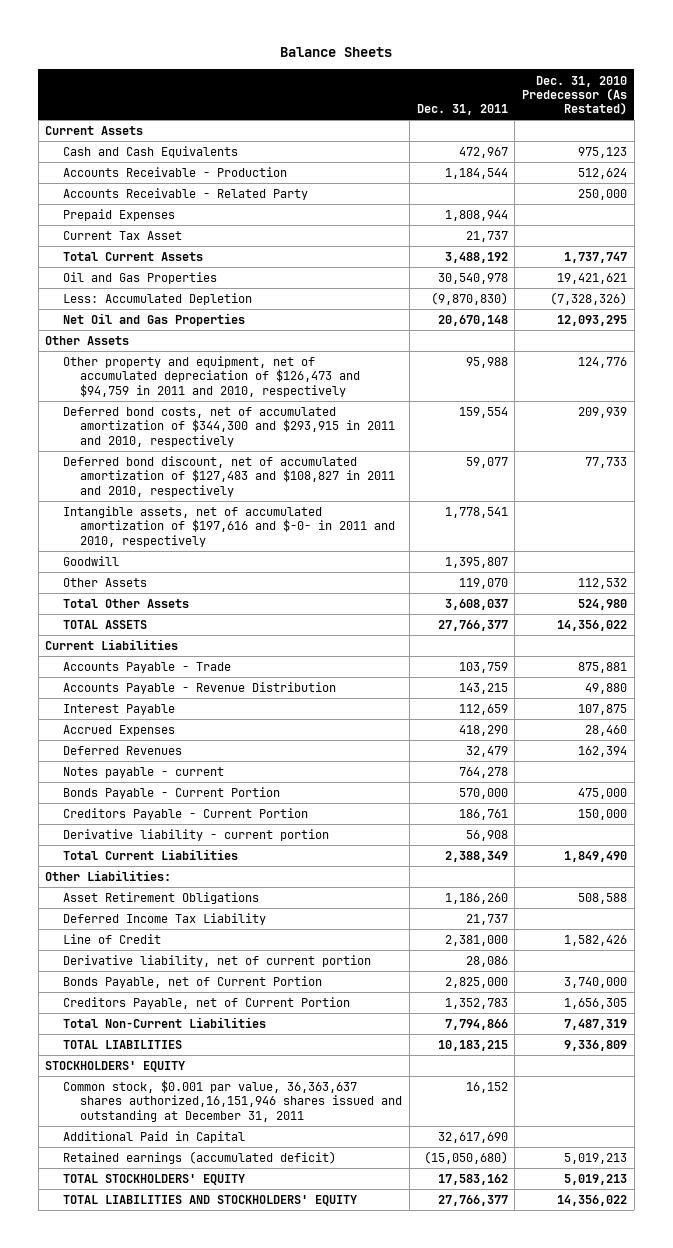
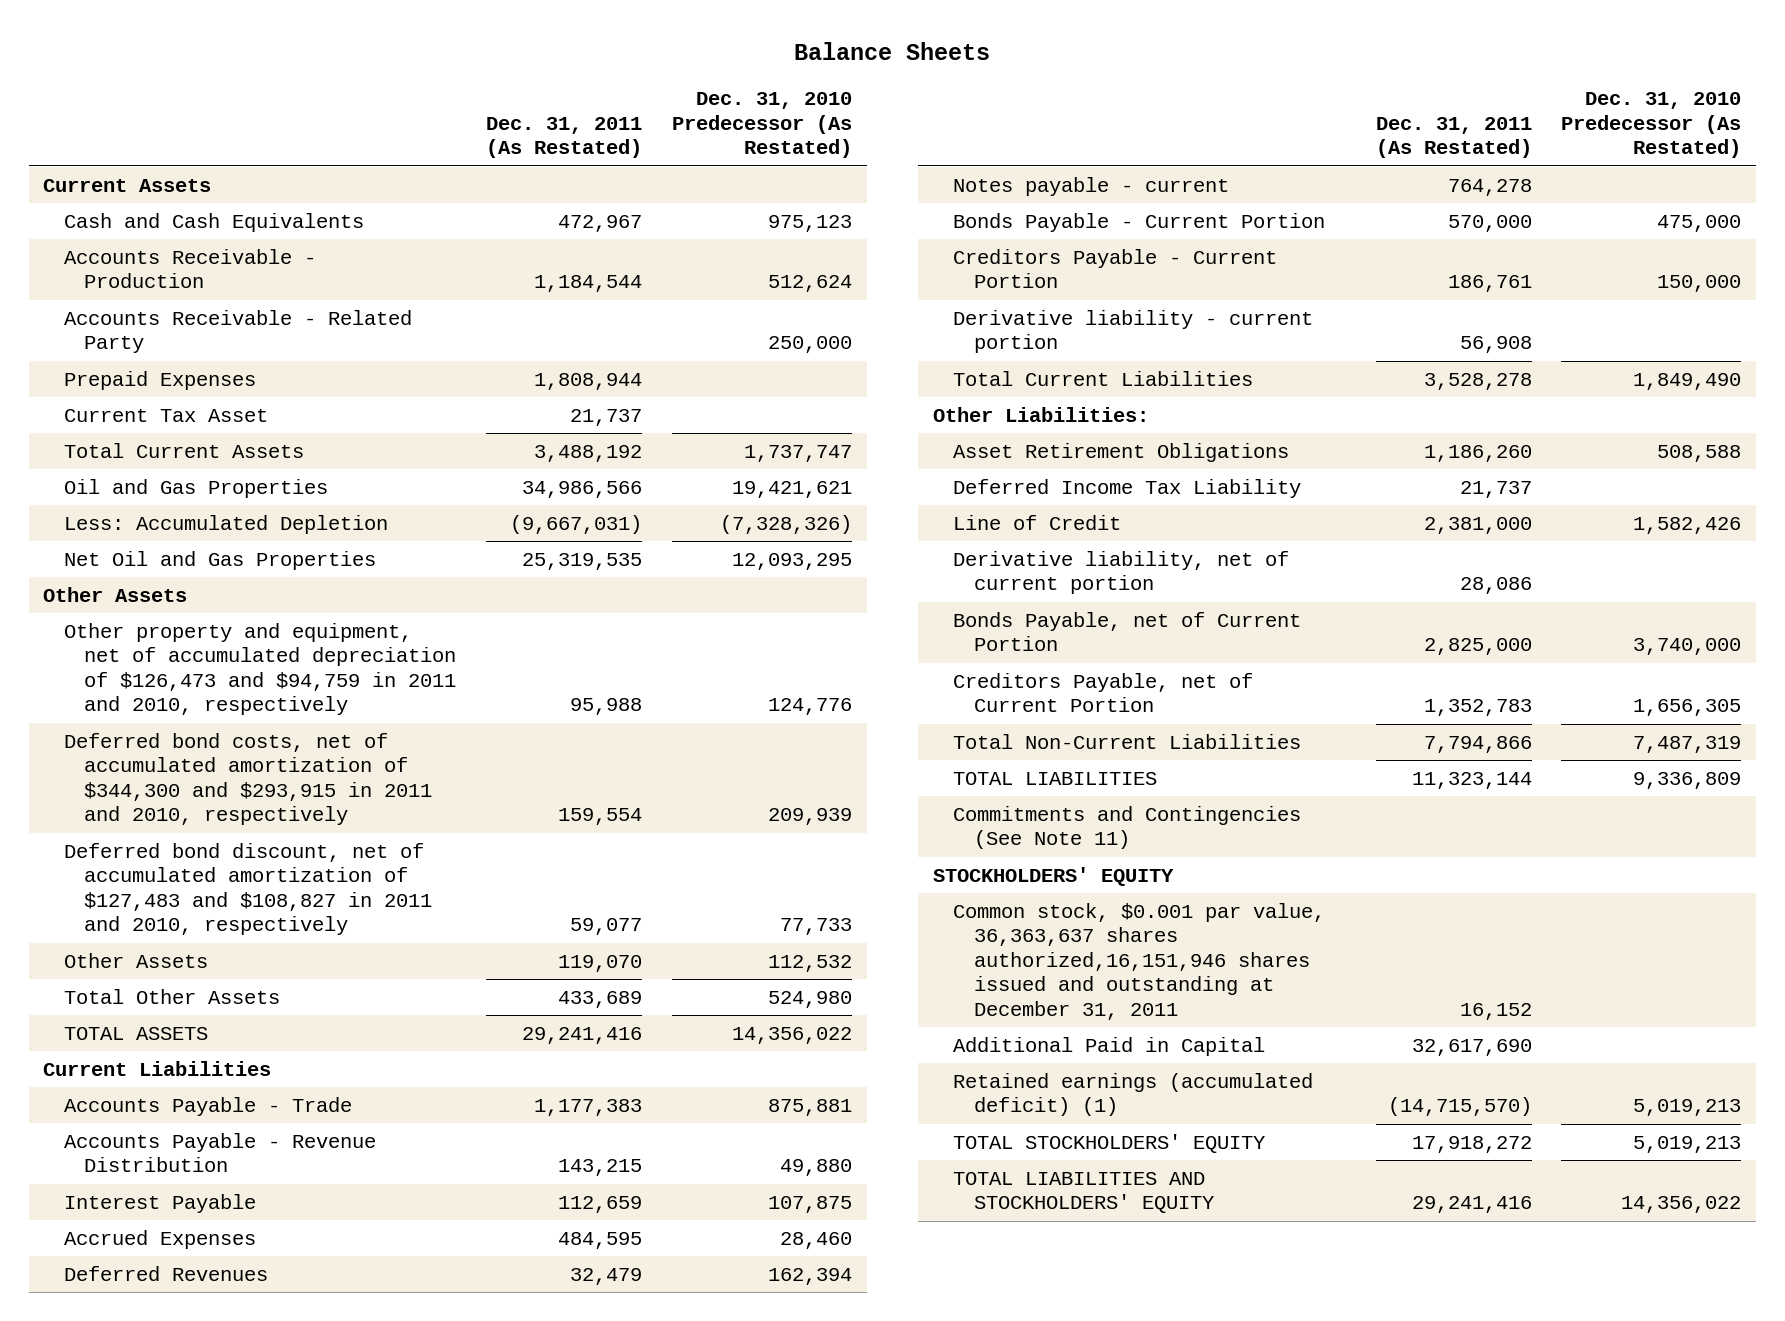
[416,104,508,116] Dec. 31, 2011 -> none
none -> [486,116,643,159] Dec. 31, 2011 (As Restated)
[62,506,396,547] Intangible assets, net of accumulated amortization of $197,616 and $-0- in 2011 and 2010, respectively -> none
[62,556,119,567] Goodwill -> none
none -> [953,805,1302,850] Commitments and Contingencies (See Note 11)
[62,1151,336,1165] Retained earnings (accumulated deficit) -> [953,1072,1314,1117] Retained earnings (accumulated deficit) (1)

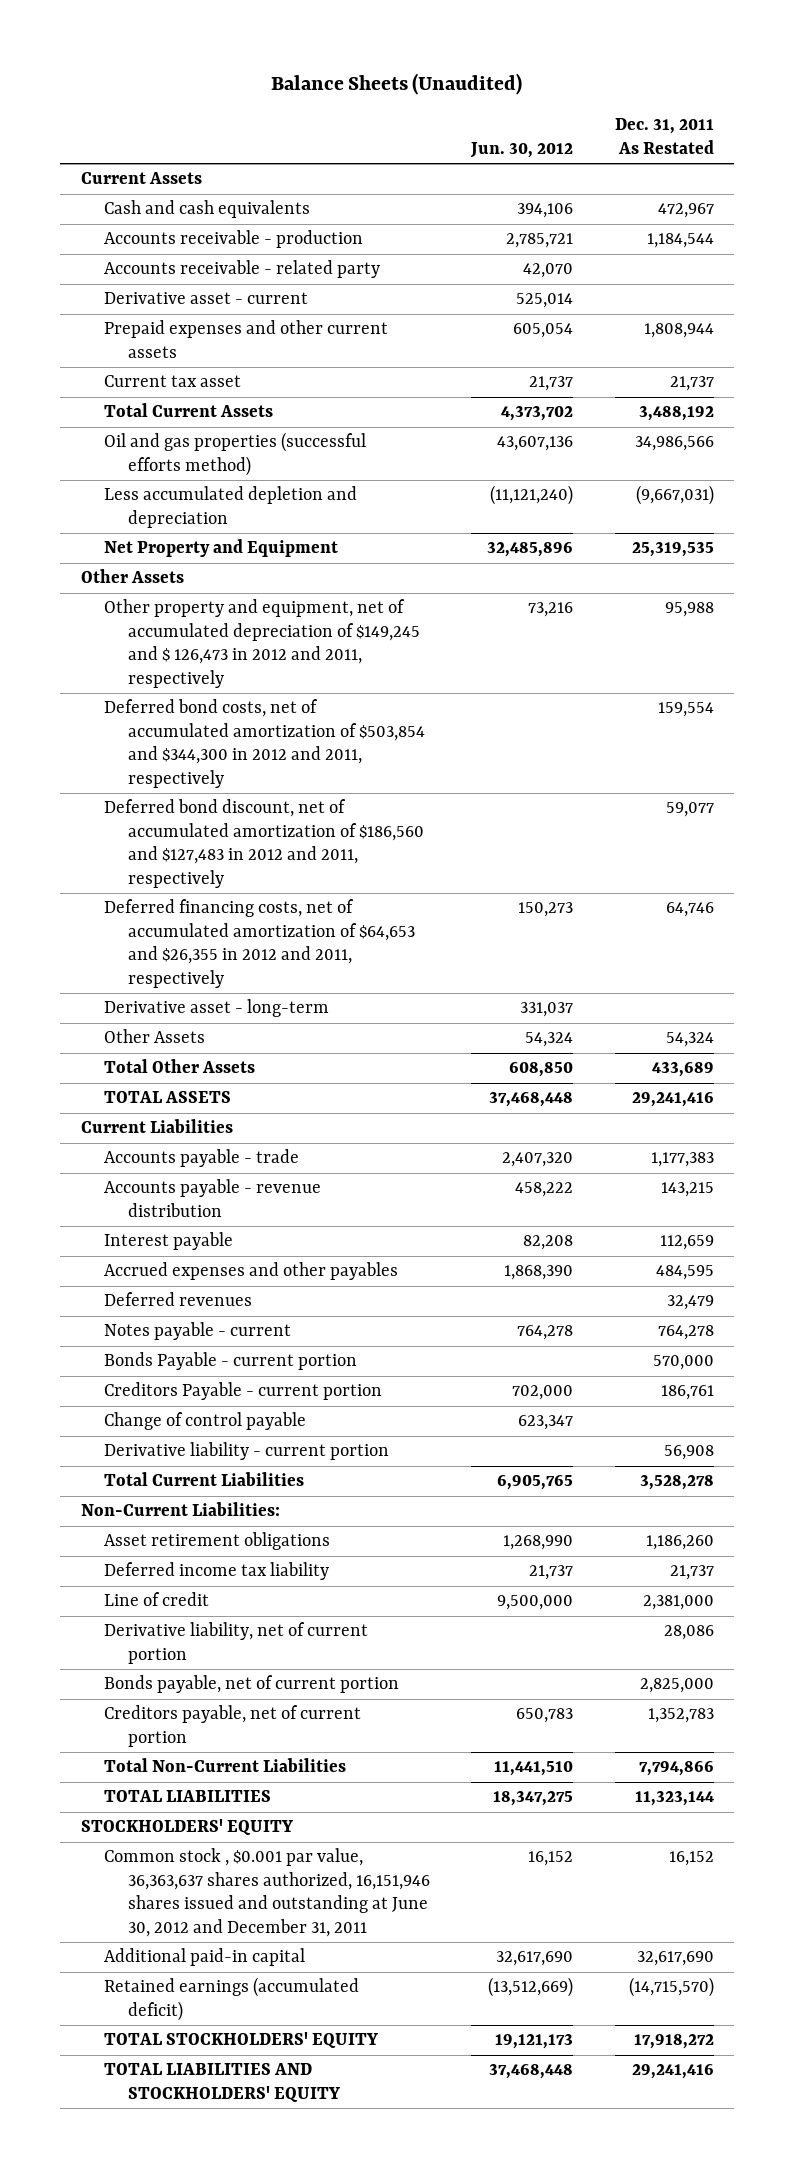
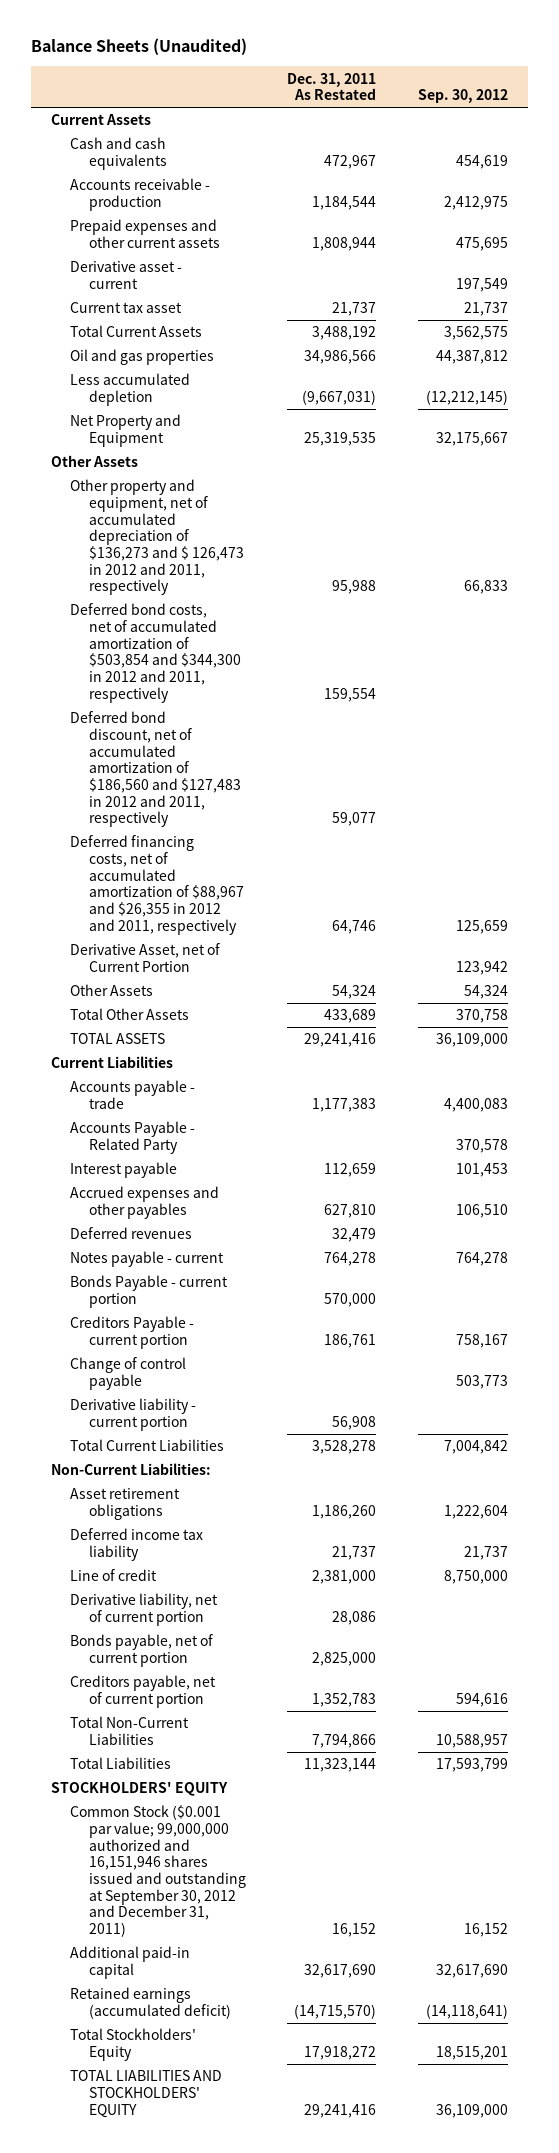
[470,141,574,158] Jun. 30, 2012 -> none
none -> [417,89,508,104] Sep. 30, 2012
[104,260,381,279] Accounts receivable - related party -> none
[104,292,309,305] Derivative asset - current -> [70,261,183,289] Derivative asset - current
[104,432,367,476] Oil and gas properties (successful efforts method) -> [70,349,215,366] Oil and gas properties
[104,486,358,528] Less accumulated depletion and depreciation -> [70,373,191,406] Less accumulated depletion
[104,599,421,688] Other property and equipment, net of accumulated depreciation of $149,245 and $ 126,473 in 2012 and 2011, respectively -> [70,479,245,596] Other property and equipment, net of accumulated depreciation of $136,273 and $ 126,473 in 2012 and 2011, respectively
[104,899,416,988] Deferred financing costs, net of accumulated amortization of $64,653 and $26,355 in 2012 and 2011, respectively -> [70,835,245,935] Deferred financing costs, net of accumulated amortization of $88,967 and $26,355 in 2012 and 2011, respectively
[104,999,330,1018] Derivative asset - long-term -> [70,943,221,972] Derivative Asset, net of Current Portion
[104,1179,322,1217] Accounts payable - revenue distribution -> none
none -> [70,1121,196,1154] Accounts Payable - Related Party
[655,1265,714,1281] 484,595 -> [324,1203,377,1218] 627,810
[104,1790,272,1803] TOTAL LIABILITIES -> [70,1757,172,1770] Total Liabilities
[104,1848,431,1937] Common stock , $0.001 par value, 36,363,637 shares authorized, 16,151,946 shares issued and outstanding at June 30, 2012 and December 31, 2011 -> [70,1805,247,1938] Common Stock ($0.001 par value; 99,000,000 authorized and 16,151,946 shares issued and outstanding at September 30, 2012 and December 31, 2011)
[104,2032,379,2049] TOTAL STOCKHOLDERS' EQUITY -> [70,2028,197,2061] Total Stockholders' Equity

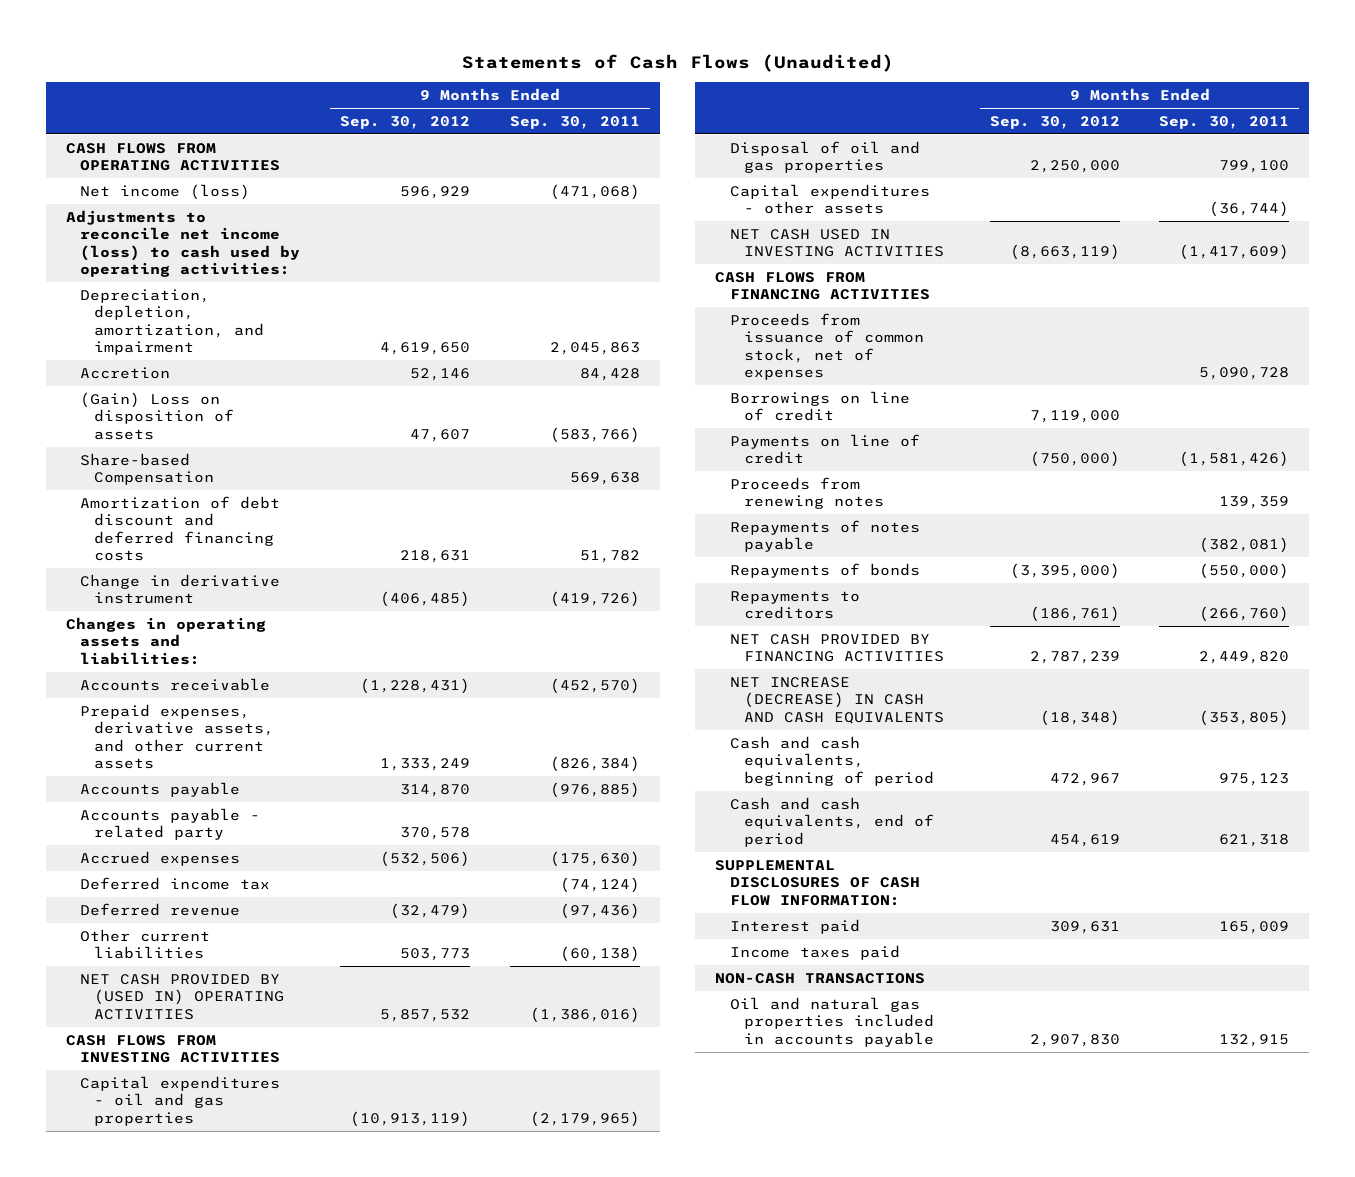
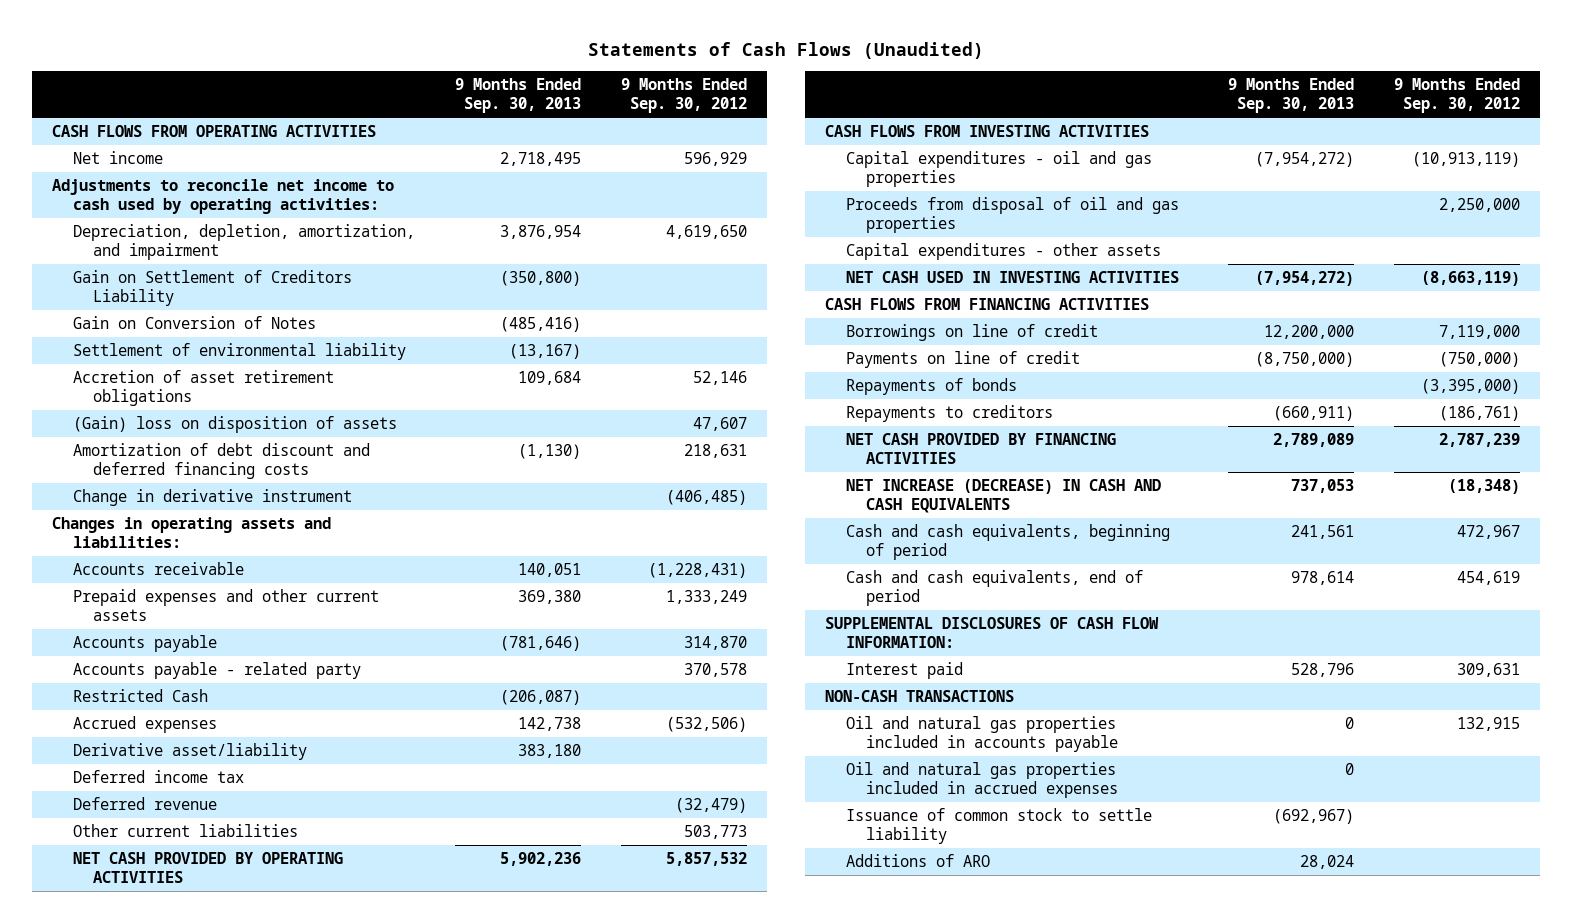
[510,115,641,129] Sep. 30, 2011 -> none
none -> [454,78,581,114] 9 Months Ended Sep. 30, 2013
[80,183,251,200] Net income (loss) -> [72,151,163,165] Net income
[65,209,301,278] Adjustments to reconcile net income (loss) to cash used by operating activities: -> [52,179,395,215] Adjustments to reconcile net income to cash used by operating activities:
[80,452,215,486] Share-based Compensation -> none
none -> [72,270,352,307] Gain on Settlement of Creditors Liability
none -> [72,316,316,330] Gain on Conversion of Notes
none -> [72,343,406,361] Settlement of environmental liability
[80,366,171,379] Accretion -> [72,370,334,407] Accretion of asset retirement obligations
[80,391,235,440] (Gain) Loss on disposition of assets -> [72,416,397,434] (Gain) loss on disposition of assets
[80,703,275,770] Prepaid expenses, derivative assets, and other current assets -> [72,589,379,622] Prepaid expenses and other current assets
none -> [72,689,208,703] Restricted Cash
none -> [72,743,307,761] Derivative asset/liability
[80,973,285,1020] NET CASH PROVIDED BY (USED IN) OPERATING ACTIVITIES -> [72,852,343,884] NET CASH PROVIDED BY OPERATING ACTIVITIES
[729,140,920,174] Disposal of oil and gas properties -> [845,197,1179,234] Proceeds from disposal of oil and gas properties
[729,312,924,381] Proceeds from issuance of common stock, net of expenses -> none
[729,476,884,510] Proceeds from renewing notes -> none
[729,519,920,553] Repayments of notes payable -> none
[729,944,900,960] Income taxes paid -> none
[1029,1033,1120,1047] 2,907,830 -> [1456,717,1520,732] 132,915
none -> [845,762,1119,799] Oil and natural gas properties included in accrued expenses
none -> [845,808,1152,845] Issuance of common stock to settle liability
none -> [845,854,990,868] Additions of ARO

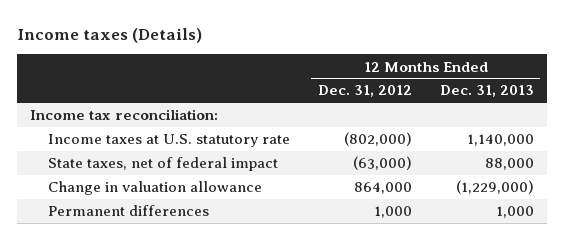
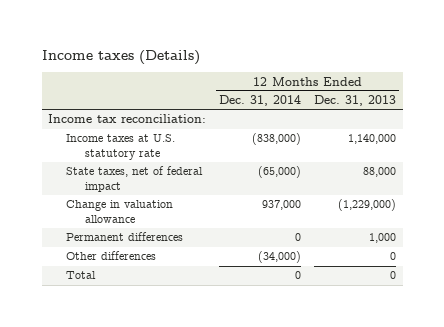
[318,85,413,98] Dec. 31, 2012 -> none
none -> [219,95,302,107] Dec. 31, 2014
none -> [66,251,157,261] Other differences
none -> [66,271,97,280] Total

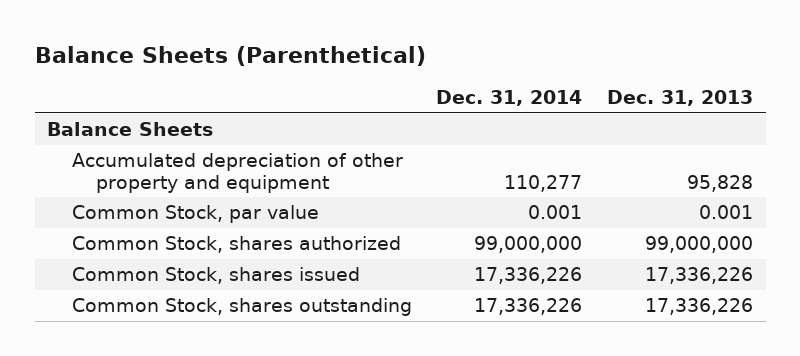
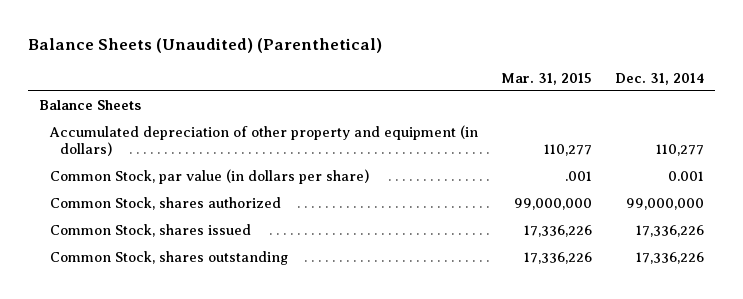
[34,46,426,67] Balance Sheets (Parenthetical) -> [27,37,382,53] Balance Sheets (Unaudited) (Parenthetical)
[607,90,754,107] Dec. 31, 2013 -> none
none -> [500,72,592,85] Mar. 31, 2015
[71,153,403,193] Accumulated depreciation of other property and equipment -> [48,125,478,157] Accumulated depreciation of other property and equipment (in dollars)
[71,205,319,224] Common Stock, par value -> [49,169,369,185] Common Stock, par value (in dollars per share)

